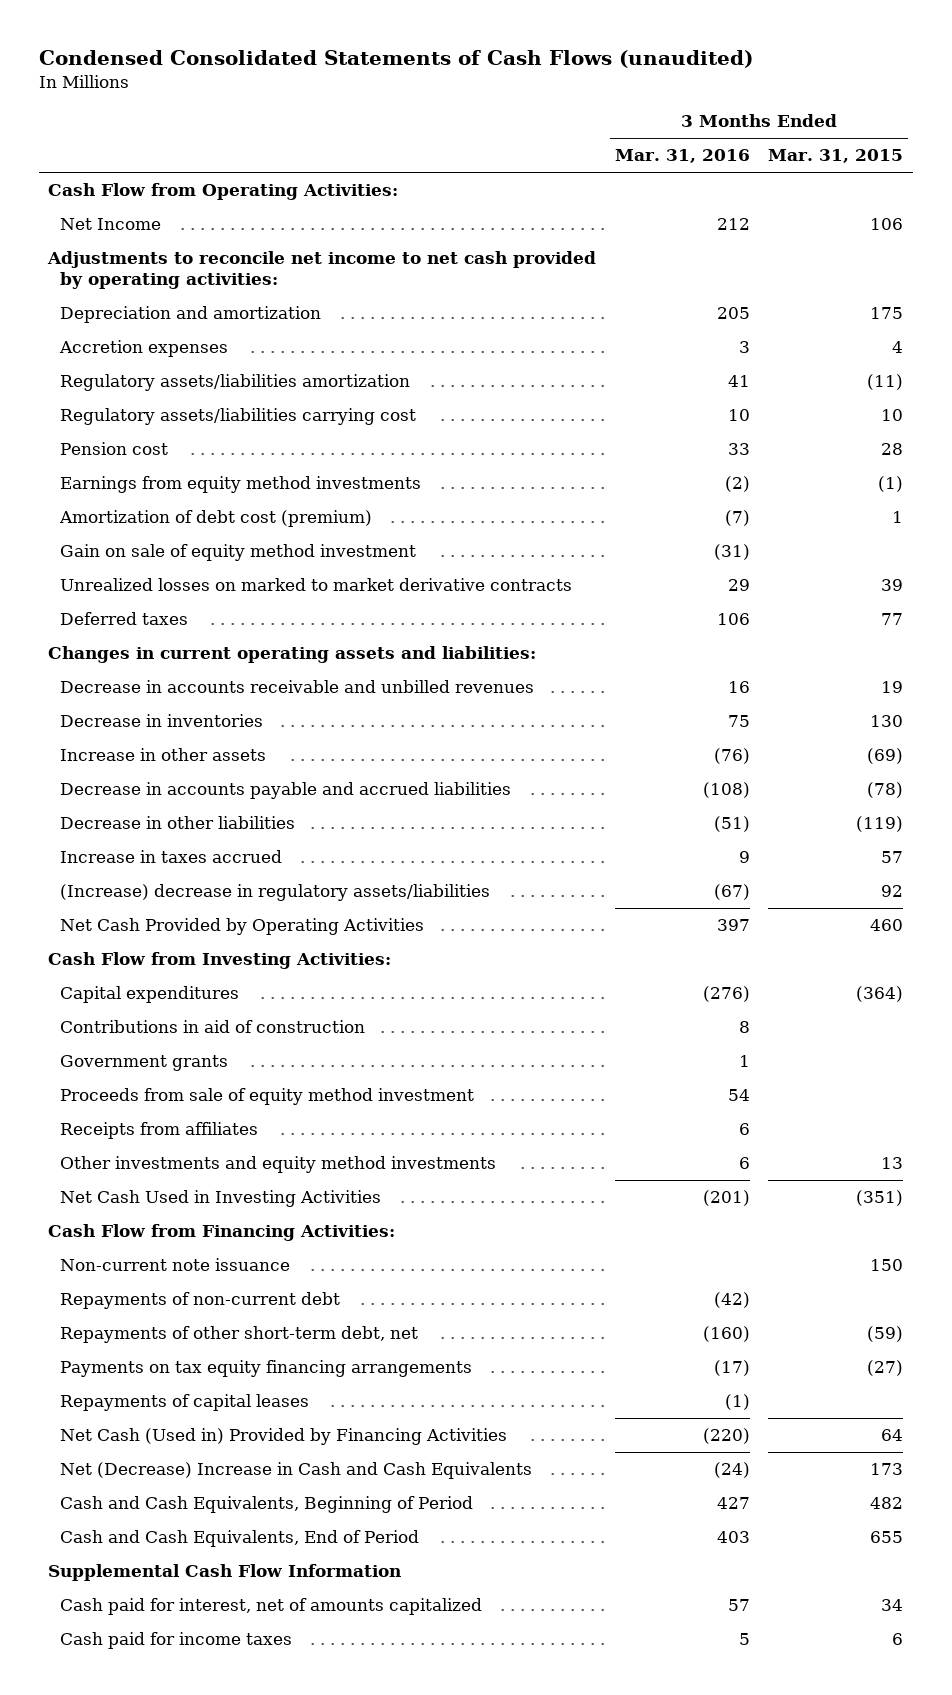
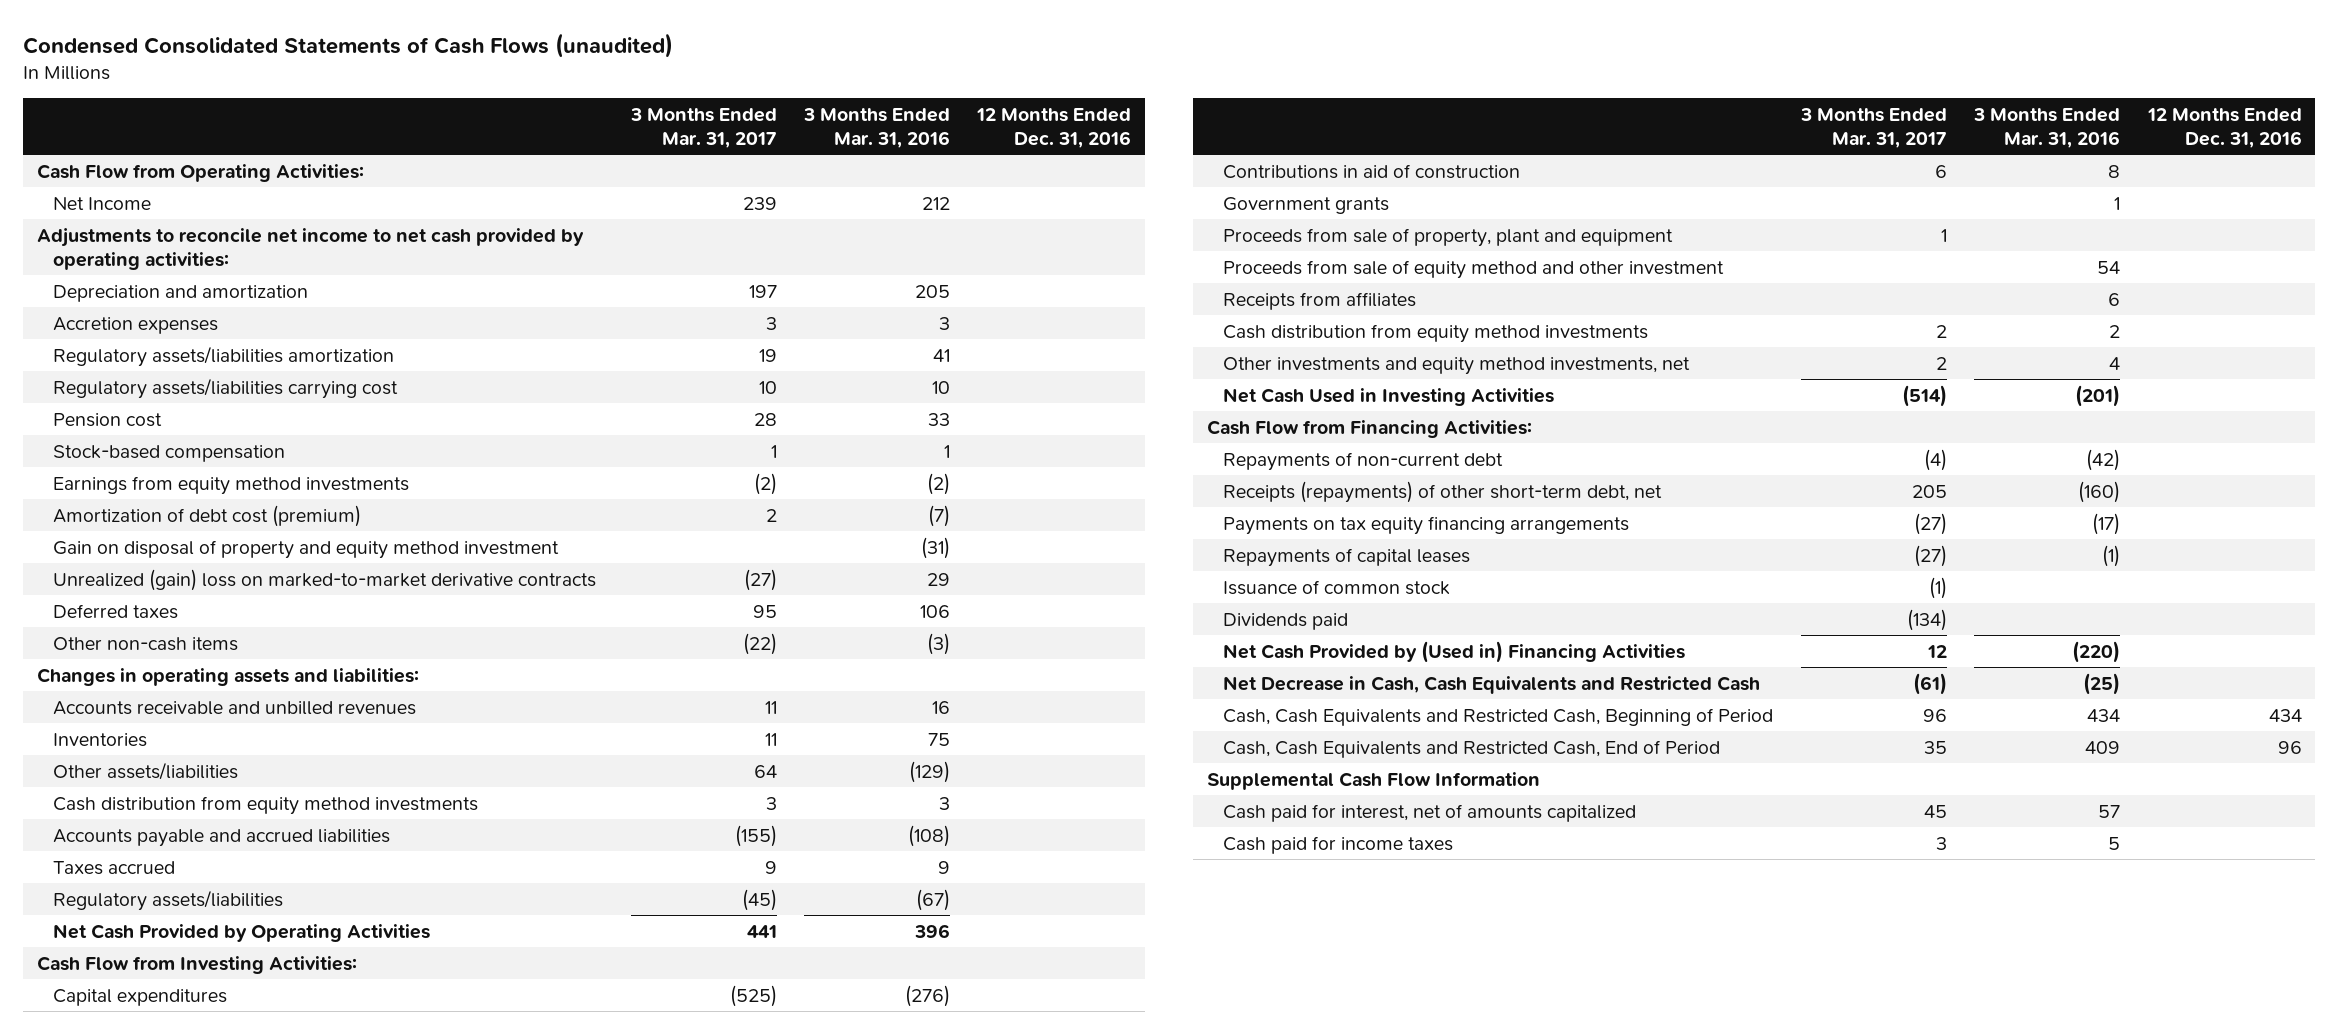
[768,149,904,164] Mar. 31, 2015 -> none
none -> [629,107,777,148] 3 Months Ended Mar. 31, 2017
none -> [976,107,1132,148] 12 Months Ended Dec. 31, 2016
none -> [53,444,286,462] Stock-based compensation
[60,544,417,562] Gain on sale of equity method investment -> [53,539,560,559] Gain on disposal of property and equity method investment
[60,578,573,592] Unrealized losses on marked to market derivative contracts -> [53,568,597,591] Unrealized (gain) loss on marked-to-market derivative contracts
[60,748,267,762] Increase in other assets -> none
[60,816,296,830] Decrease in other liabilities -> none
none -> [53,636,239,651] Other non-cash items
[48,646,537,664] Changes in current operating assets and liabilities: -> [36,667,419,686] Changes in operating assets and liabilities:
[60,680,535,694] Decrease in accounts receivable and unbilled revenues -> [53,700,417,715] Accounts receivable and unbilled revenues
[60,714,264,728] Decrease in inventories -> [53,732,148,747] Inventories
none -> [53,761,239,780] Other assets/liabilities
none -> [53,795,479,815] Cash distribution from equity method investments
[60,782,512,800] Decrease in accounts payable and accrued liabilities -> [53,828,391,847] Accounts payable and accrued liabilities
[60,850,283,864] Increase in taxes accrued -> [53,860,176,875] Taxes accrued
[60,884,491,902] (Increase) decrease in regulatory assets/liabilities -> [53,889,284,911] Regulatory assets/liabilities
[716,919,750,932] 397 -> [913,923,950,938] 396
none -> [1223,227,1674,247] Proceeds from sale of property, plant and equipment
[60,1088,475,1106] Proceeds from sale of equity method investment -> [1223,259,1725,279] Proceeds from sale of equity method and other investment
none -> [1223,323,1649,343] Cash distribution from equity method investments
[60,1156,497,1174] Other investments and equity method investments -> [1223,356,1691,375] Other investments and equity method investments, net
[738,1157,750,1170] 6 -> [2109,356,2121,370] 4
[60,1258,291,1272] Non-current note issuance -> none
[60,1326,419,1344] Repayments of other short-term debt, net -> [1223,480,1663,503] Receipts (repayments) of other short-term debt, net
none -> [1223,579,1451,595] Issuance of common stock
none -> [1223,612,1349,630] Dividends paid
[60,1428,508,1446] Net Cash (Used in) Provided by Financing Activities -> [1223,640,1686,663] Net Cash Provided by (Used in) Financing Activities
[60,1462,533,1480] Net (Decrease) Increase in Cash and Cash Equivalents -> [1223,675,1761,694] Net Decrease in Cash, Cash Equivalents and Restricted Cash
[713,1462,750,1479] (24) -> [2083,672,2121,695] (25)
[60,1496,474,1514] Cash and Cash Equivalents, Beginning of Period -> [1223,707,1774,726] Cash, Cash Equivalents and Restricted Cash, Beginning of Period
[716,1497,750,1510] 427 -> [2087,708,2121,722] 434
[60,1530,420,1548] Cash and Cash Equivalents, End of Period -> [1223,739,1721,758] Cash, Cash Equivalents and Restricted Cash, End of Period
[716,1531,750,1544] 403 -> [2085,740,2121,754] 409

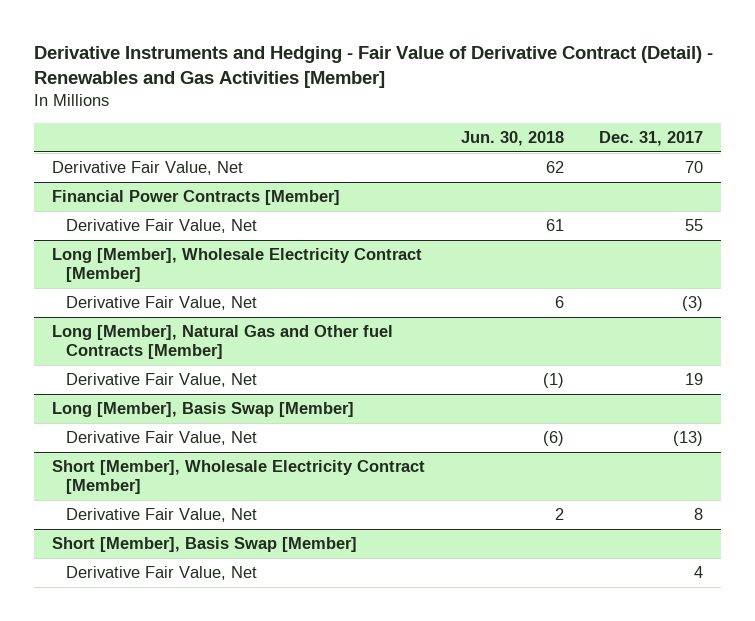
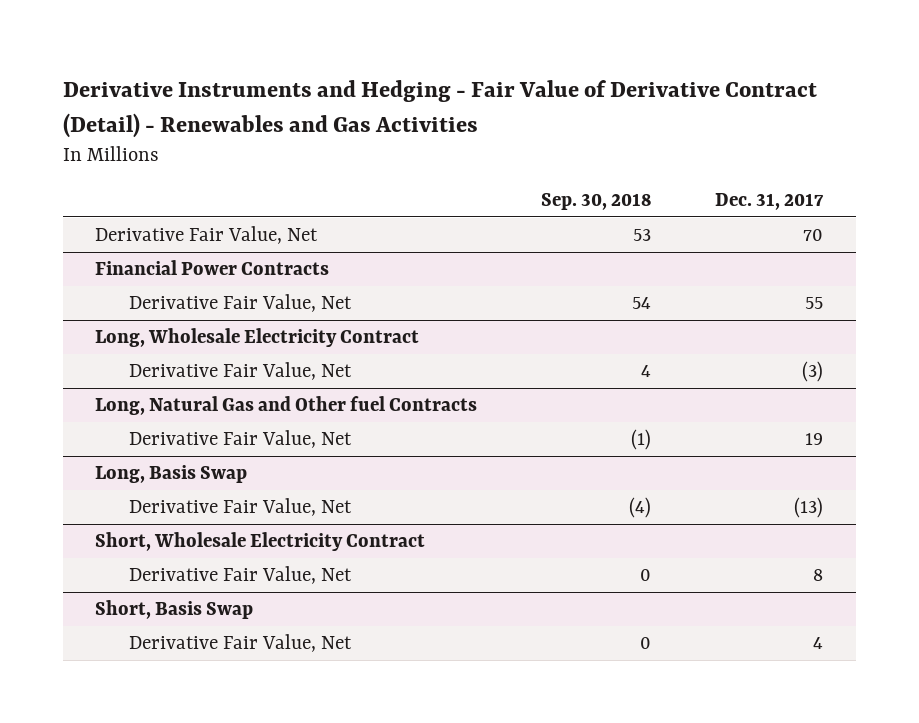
[33,46,713,89] Derivative Instruments and Hedging - Fair Value of Derivative Contract (Detail) - Renewables and Gas Activities [Member] -> [63,80,818,138] Derivative Instruments and Hedging - Fair Value of Derivative Contract (Detail) - Renewables and Gas Activities
[460,130,564,146] Jun. 30, 2018 -> none
none -> [541,193,652,211] Sep. 30, 2018
[51,190,340,206] Financial Power Contracts [Member] -> [95,260,330,276] Financial Power Contracts
[51,248,422,283] Long [Member], Wholesale Electricity Contract [Member] -> [95,328,420,348] Long, Wholesale Electricity Contract
[51,325,393,360] Long [Member], Natural Gas and Other fuel Contracts [Member] -> [95,396,478,416] Long, Natural Gas and Other fuel Contracts
[51,402,354,418] Long [Member], Basis Swap [Member] -> [95,465,248,484] Long, Basis Swap
[51,460,425,495] Short [Member], Wholesale Electricity Contract [Member] -> [95,532,426,552] Short, Wholesale Electricity Contract
[51,537,357,553] Short [Member], Basis Swap [Member] -> [95,600,254,620] Short, Basis Swap

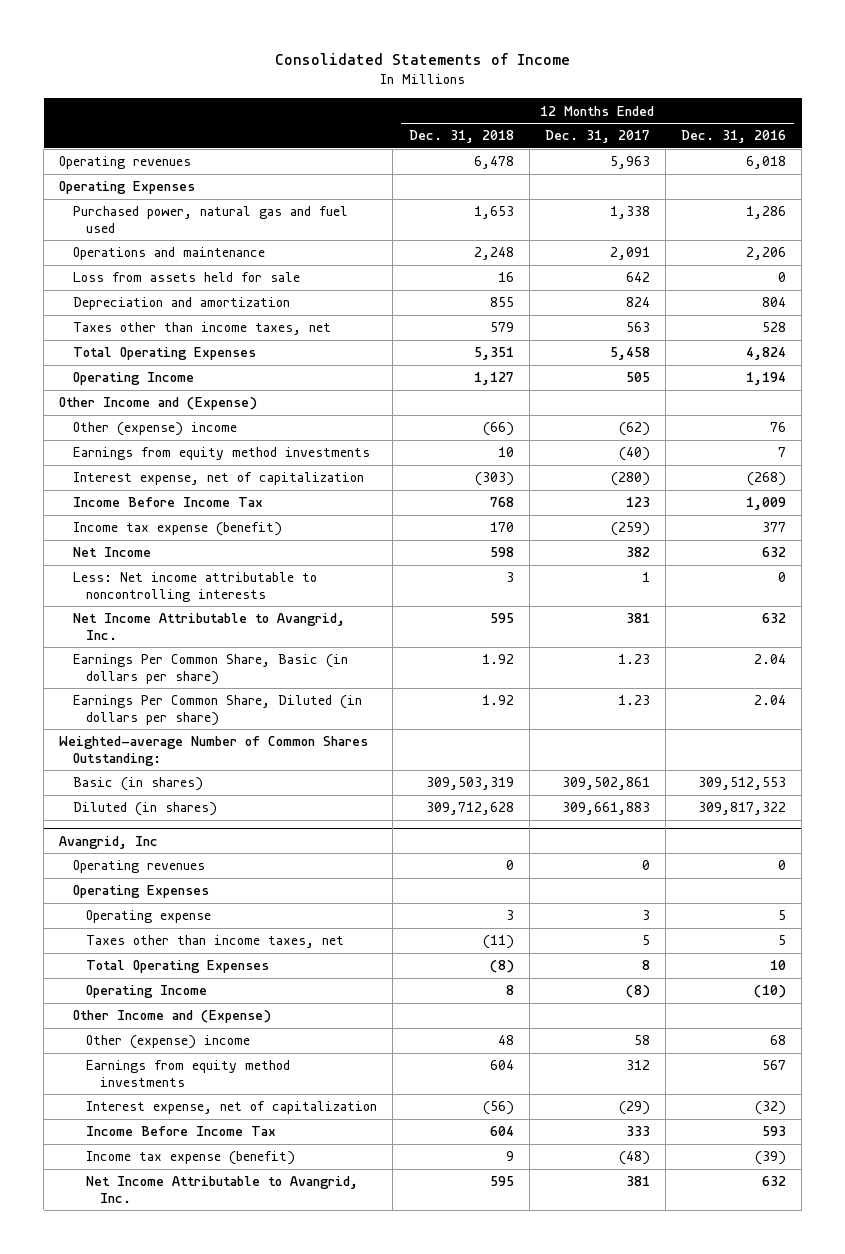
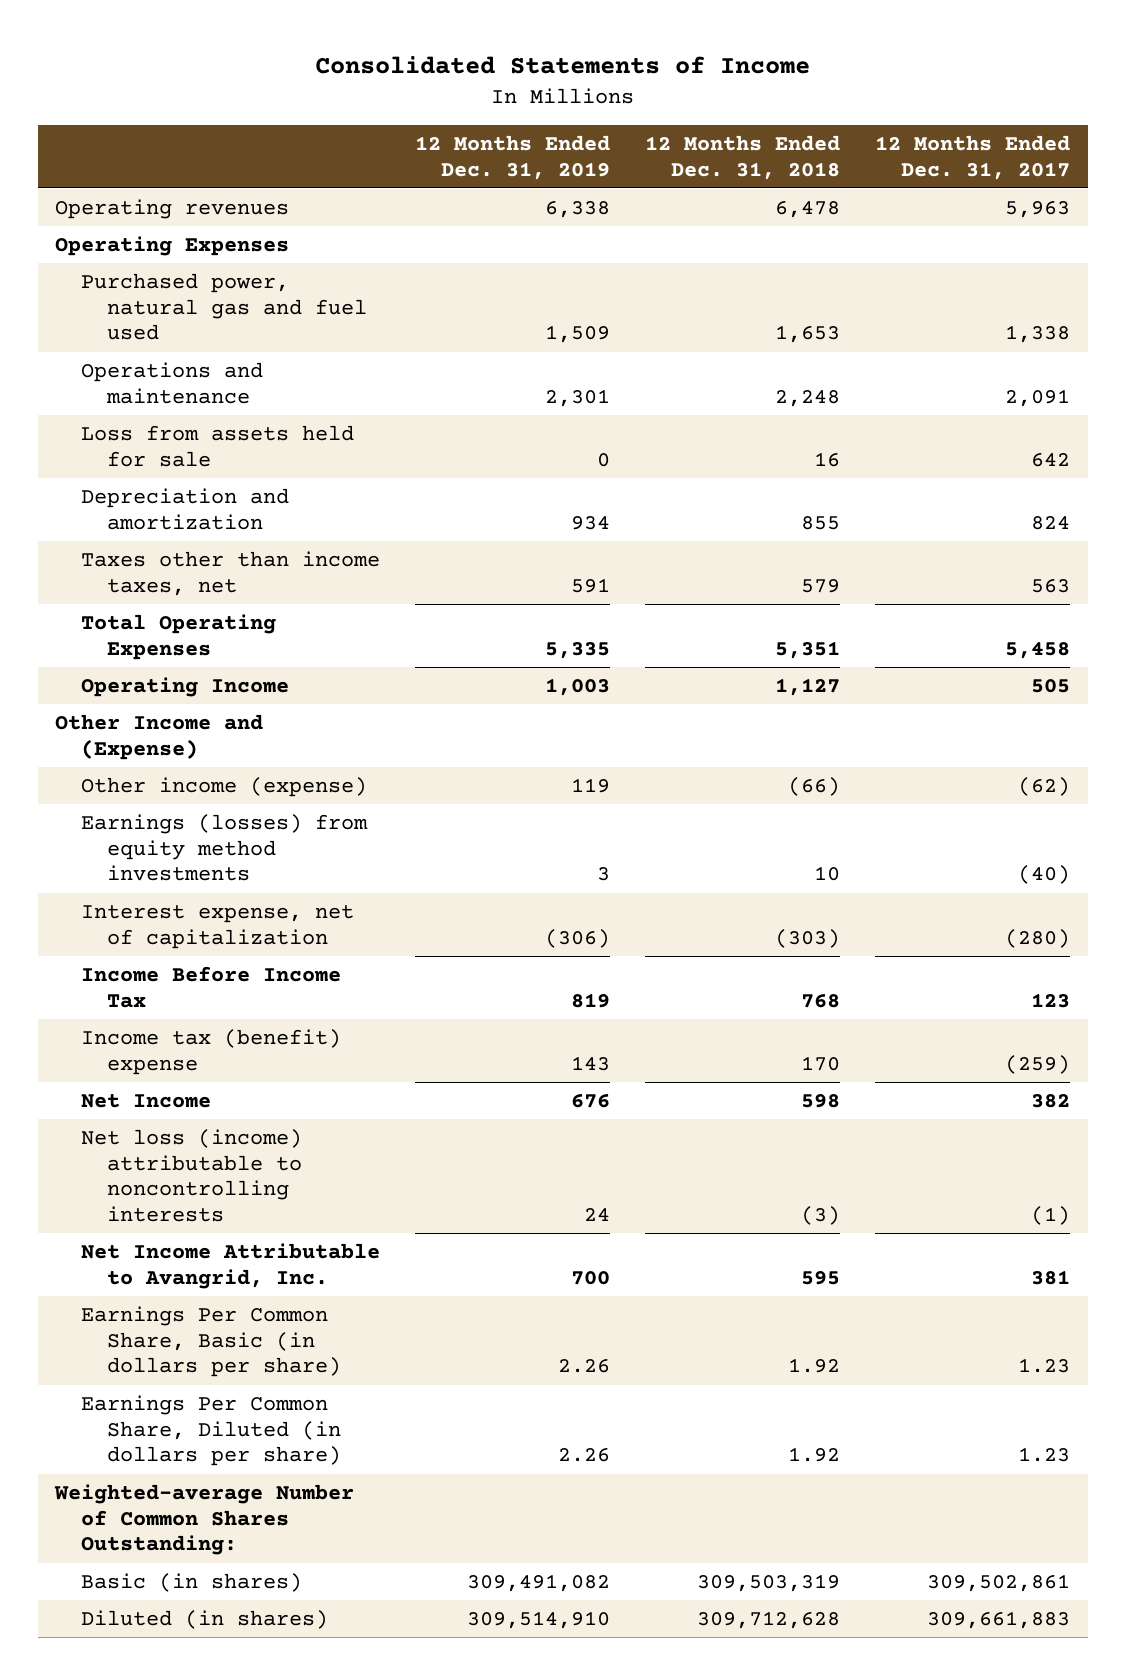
[681,130,787,144] Dec. 31, 2016 -> none
none -> [415,134,611,180] 12 Months Ended Dec. 31, 2019
[72,422,237,437] Other (expense) income -> [81,777,368,798] Other income (expense)
[72,447,370,461] Earnings from equity method investments -> [81,814,369,882] Earnings (losses) from equity method investments
[72,522,282,537] Income tax expense (benefit) -> [81,1029,342,1075] Income tax (benefit) expense
[72,572,317,602] Less: Net income attributable to noncontrolling interests -> [81,1129,303,1222] Net loss (income) attributable to noncontrolling interests
[505,572,514,583] 3 -> [801,1205,841,1225] (3)
[641,572,650,583] 1 -> [1031,1205,1071,1225] (1)
[59,835,159,849] Avangrid, Inc -> none
[72,860,205,874] Operating revenues -> none
[72,885,209,899] Operating Expenses -> none
[86,910,212,924] Operating expense -> none
[86,935,345,949] Taxes other than income taxes, net -> none
[86,960,270,974] Total Operating Expenses -> none
[86,985,208,999] Operating Income -> none
[72,1010,271,1024] Other Income and (Expense) -> none
[86,1035,251,1050] Other (expense) income -> none
[86,1060,291,1087] Earnings from equity method investments -> none
[86,1101,378,1115] Interest expense, net of capitalization -> none
[86,1126,277,1137] Income Before Income Tax -> none
[86,1151,296,1166] Income tax expense (benefit) -> none
[86,1176,359,1203] Net Income Attributable to Avangrid, Inc. -> none

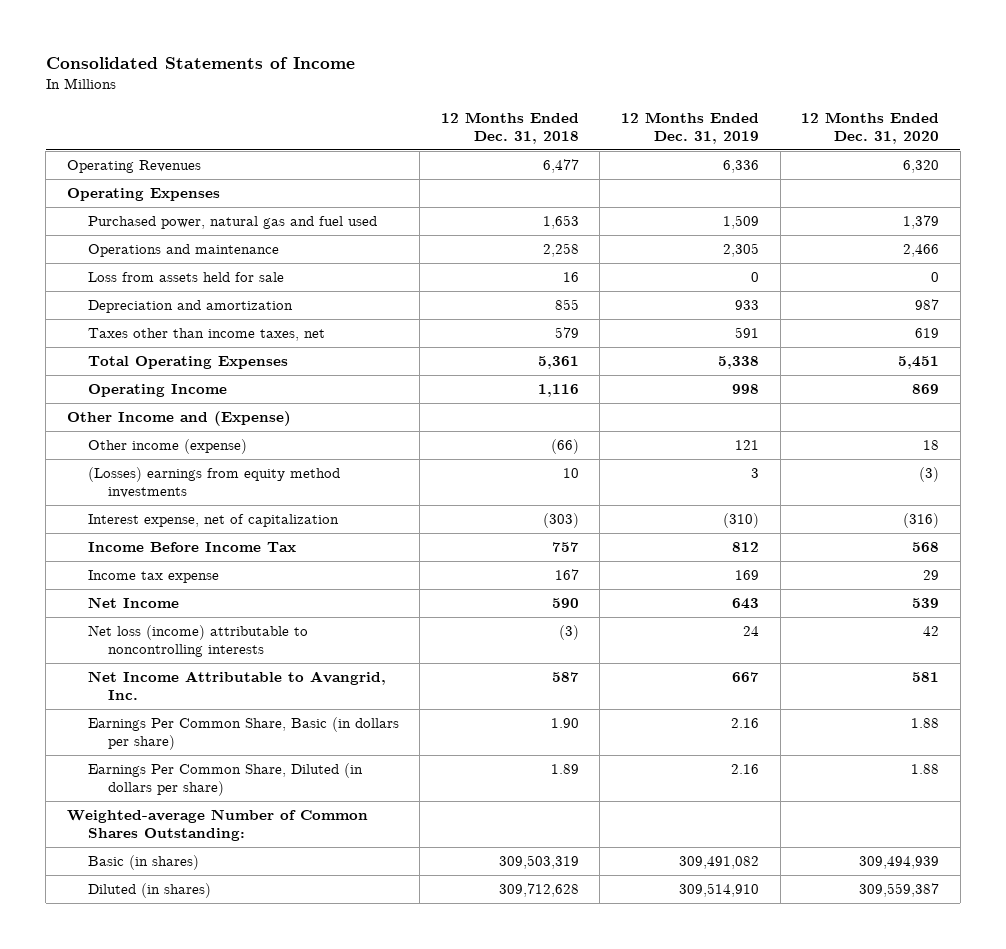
[875,134,1071,180] 12 Months Ended Dec. 31, 2017 -> none
none -> [801,111,940,144] 12 Months Ended Dec. 31, 2020
[55,199,290,220] Operating revenues -> [66,159,201,173] Operating Revenues
[545,201,611,219] 6,338 -> [722,159,759,173] 6,336
[775,201,841,219] 6,478 -> [542,158,579,173] 6,477
[545,388,611,407] 2,301 -> [722,242,759,257] 2,305
[775,389,841,407] 2,248 -> [542,242,579,257] 2,258
[571,515,611,530] 934 -> [734,299,759,310] 933
[545,641,611,659] 5,335 -> [717,355,759,369] 5,338
[775,640,841,659] 5,351 -> [537,355,579,369] 5,361
[545,678,611,697] 1,003 -> [731,383,759,394] 998
[775,678,841,697] 1,127 -> [537,383,579,397] 1,116
[571,778,611,794] 119 -> [734,439,759,450] 121
[81,814,369,882] Earnings (losses) from equity method investments -> [87,466,340,498] (Losses) earnings from equity method investments
[545,928,611,948] (306) -> [722,512,759,528] (310)
[571,992,611,1008] 819 -> [731,541,759,552] 812
[801,993,841,1008] 768 -> [551,541,579,552] 757
[81,1029,342,1075] Income tax (benefit) expense -> [87,569,219,583] Income tax expense
[571,1055,611,1071] 143 -> [734,569,759,580] 169
[801,1055,841,1071] 170 -> [554,568,579,580] 167
[571,1094,611,1109] 676 -> [731,597,759,609] 643
[801,1094,841,1109] 598 -> [551,597,579,608] 590
[571,1270,611,1285] 700 -> [731,671,759,682] 667
[801,1270,841,1285] 595 -> [551,671,579,682] 587
[558,1359,611,1374] 2.26 -> [730,717,759,728] 2.16
[788,1358,841,1374] 1.92 -> [550,717,579,728] 1.90
[558,1448,611,1463] 2.26 -> [730,763,759,774] 2.16
[788,1447,841,1463] 1.92 -> [550,763,579,774] 1.89

